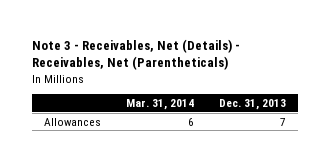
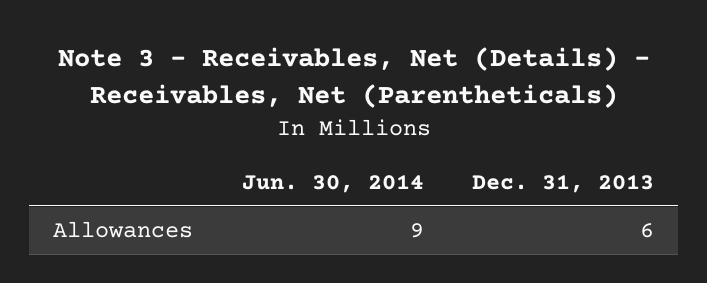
[126,98,195,110] Mar. 31, 2014 -> none
none -> [241,173,424,193] Jun. 30, 2014
[279,117,286,126] 7 -> [639,223,654,239] 6

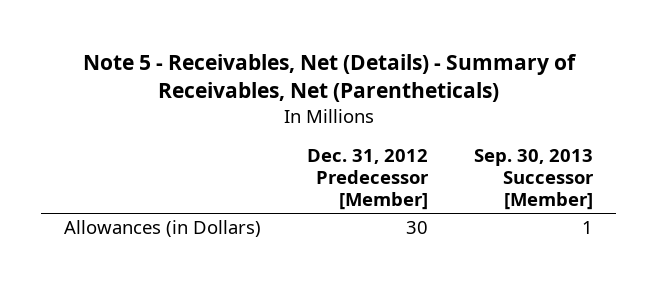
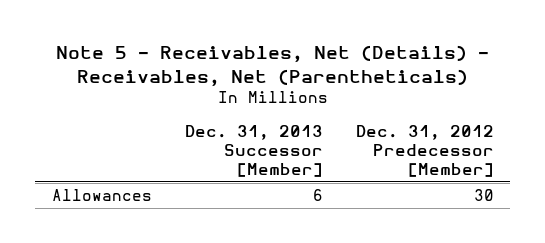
[82,53,577,103] Note 5 - Receivables, Net (Details) - Summary of Receivables, Net (Parentheticals) -> [55,44,489,87] Note 5 - Receivables, Net (Details) - Receivables, Net (Parentheticals)
[474,148,595,211] Sep. 30, 2013 Successor [Member] -> none
none -> [184,124,323,178] Dec. 31, 2013 Successor [Member]
[64,220,262,238] Allowances (in Dollars) -> [51,189,152,202] Allowances

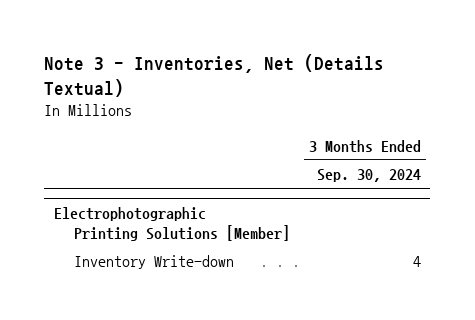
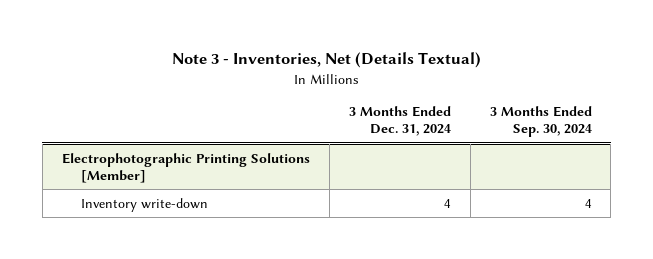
none -> [348,106,451,137] 3 Months Ended Dec. 31, 2024
[74,255,235,270] Inventory Write-down -> [80,197,208,212] Inventory write-down

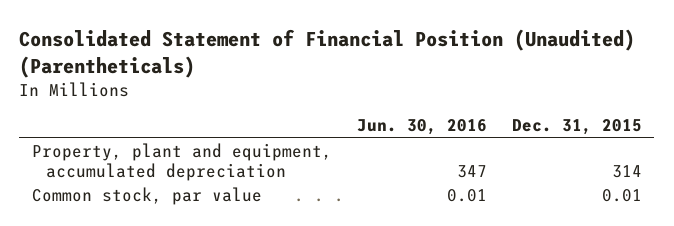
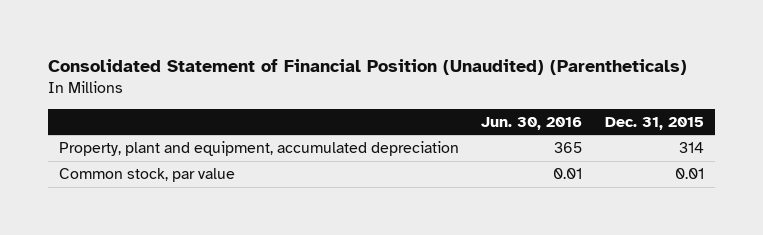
[456,165,487,179] 347 -> [554,142,583,154] 365

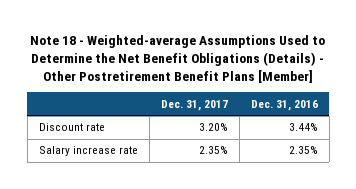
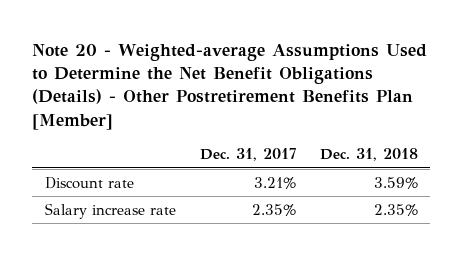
[30,35,326,83] Note 18 - Weighted-average Assumptions Used to Determine the Net Benefit Obligations (Details) - Other Postretirement Benefit Plans [Member] -> [32,43,428,130] Note 20 - Weighted-average Assumptions Used to Determine the Net Benefit Obligations (Details) - Other Postretirement Benefits Plan [Member]
[250,99,318,111] Dec. 31, 2016 -> none
none -> [320,148,419,162] Dec. 31, 2018
[198,123,228,132] 3.20% -> [253,176,296,189] 3.21%

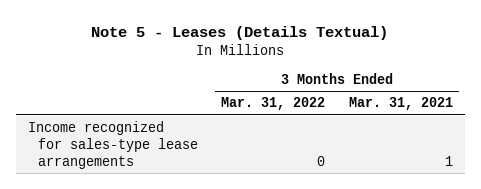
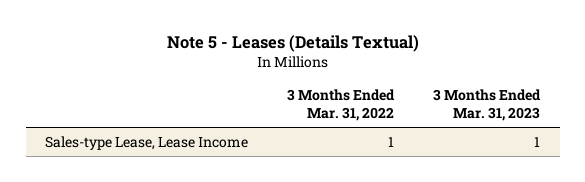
[348,97,453,111] Mar. 31, 2021 -> none
none -> [433,89,542,122] 3 Months Ended Mar. 31, 2023
[28,120,198,169] Income recognized for sales-type lease arrangements -> [45,136,249,151] Sales-type Lease, Lease Income
[317,155,326,166] 0 -> [388,137,395,148] 1

